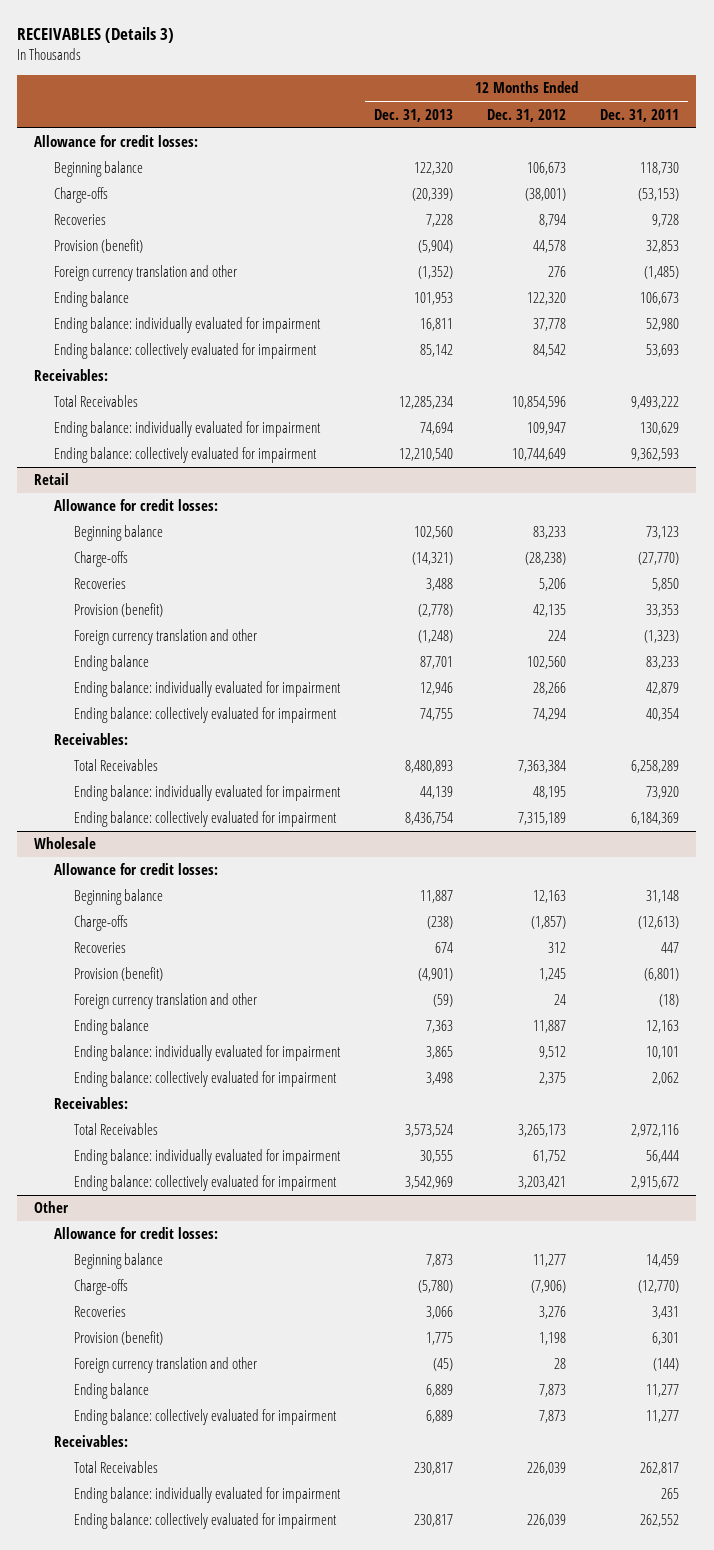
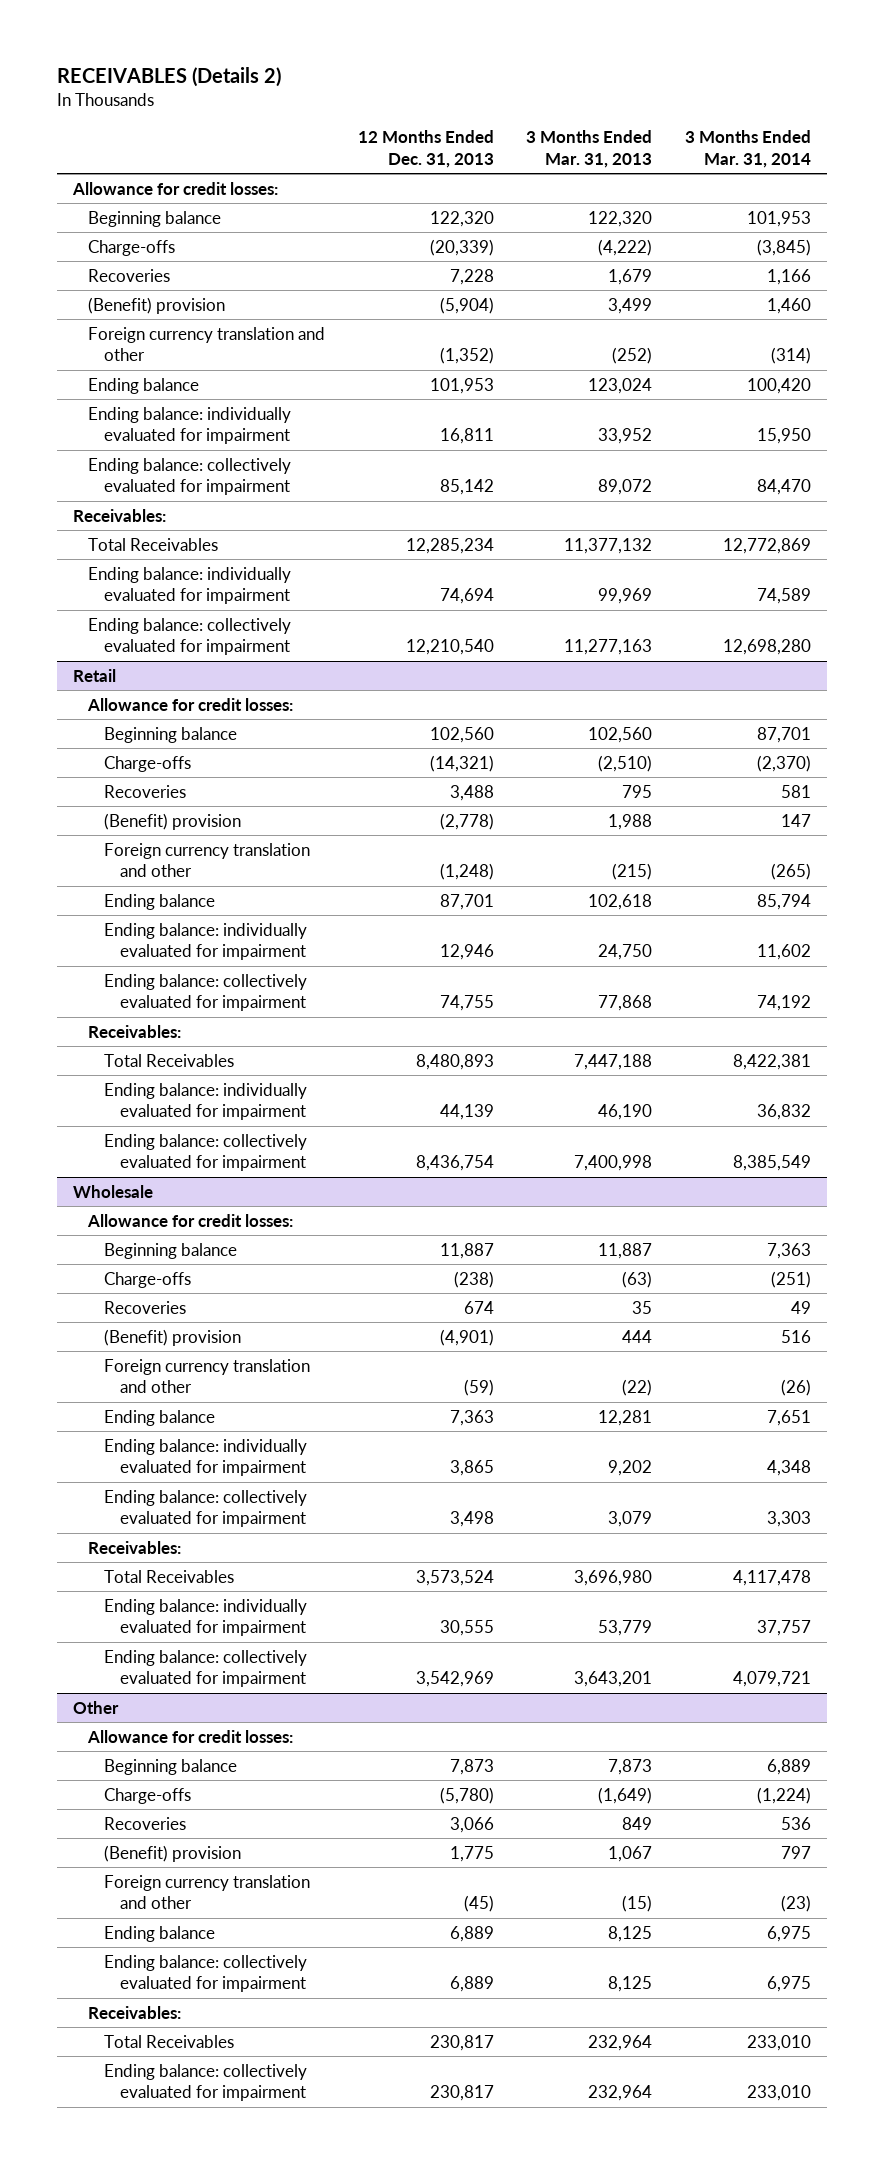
[17,27,175,44] RECEIVABLES (Details 3) -> [56,66,281,87] RECEIVABLES (Details 2)
[487,108,567,122] Dec. 31, 2012 -> none
[600,108,680,122] Dec. 31, 2011 -> none
none -> [526,130,653,168] 3 Months Ended Mar. 31, 2013
none -> [684,130,811,168] 3 Months Ended Mar. 31, 2014
[54,239,144,254] Provision (benefit) -> [88,296,226,314] (Benefit) provision
[73,603,163,618] Provision (benefit) -> [103,812,241,830] (Benefit) provision
[73,967,163,982] Provision (benefit) -> [103,1328,241,1346] (Benefit) provision
[73,1331,163,1346] Provision (benefit) -> [103,1844,241,1862] (Benefit) provision
[73,1487,341,1504] Ending balance: individually evaluated for impairment -> none

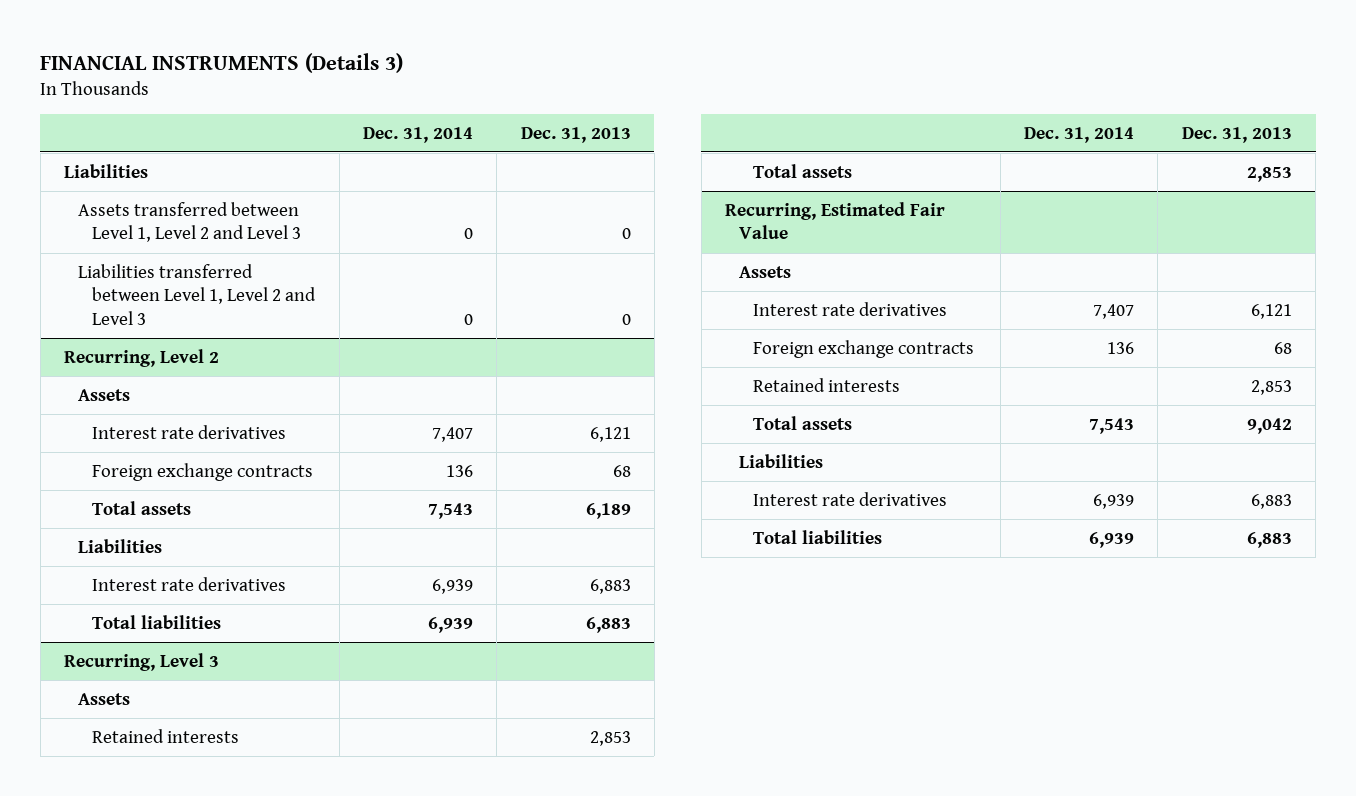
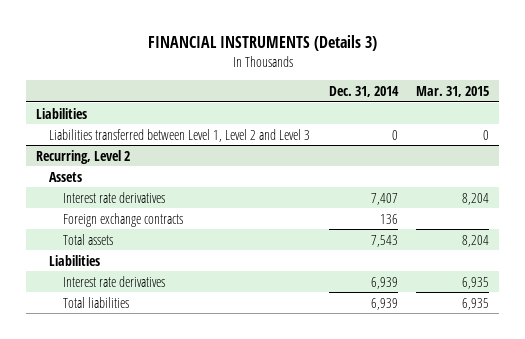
[520,126,631,143] Dec. 31, 2013 -> none
none -> [416,85,490,97] Mar. 31, 2015
[78,201,302,243] Assets transferred between Level 1, Level 2 and Level 3 -> none
[64,652,220,671] Recurring, Level 3 -> none
[78,692,131,705] Assets -> none
[92,728,240,743] Retained interests -> none
[753,163,853,178] Total assets -> none
[725,201,946,240] Recurring, Estimated Fair Value -> none
[739,265,792,278] Assets -> none
[753,301,948,316] Interest rate derivatives -> none
[753,339,975,358] Foreign exchange contracts -> none
[753,377,901,392] Retained interests -> none
[753,415,853,430] Total assets -> none
[739,453,824,468] Liabilities -> none
[753,491,948,506] Interest rate derivatives -> none
[753,529,883,544] Total liabilities -> none

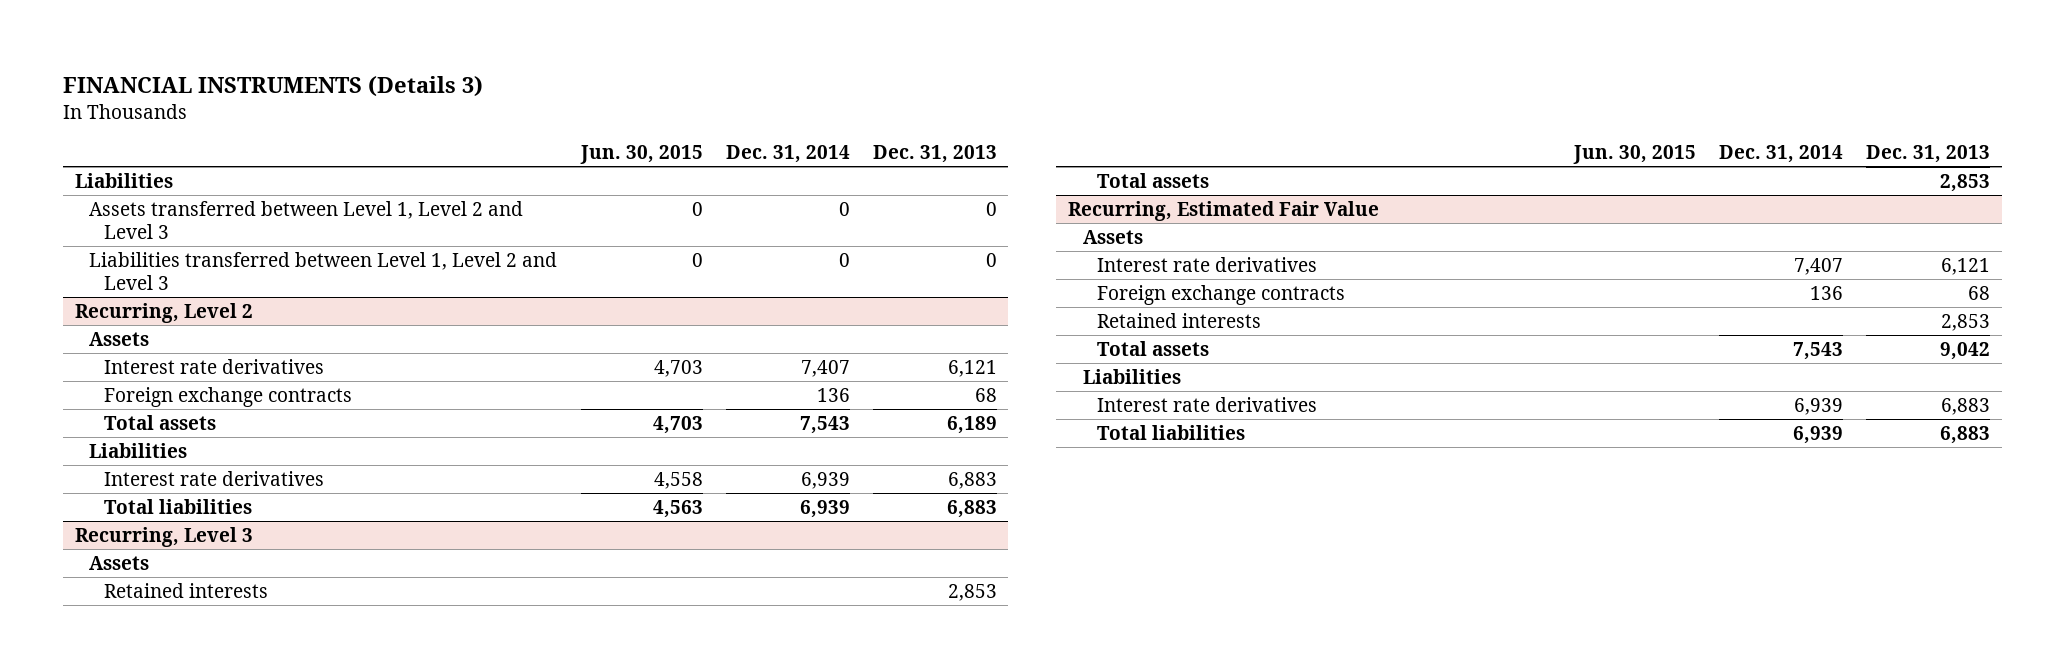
[416,85,490,97] Mar. 31, 2015 -> none
none -> [579,145,703,165] Jun. 30, 2015
none -> [872,145,997,164] Dec. 31, 2013
none -> [89,201,524,239] Assets transferred between Level 1, Level 2 and Level 3
none -> [74,527,253,548] Recurring, Level 3
none -> [89,556,150,571] Assets
none -> [104,583,269,599] Retained interests
none -> [1097,173,1210,189] Total assets
none -> [1067,201,1379,222] Recurring, Estimated Fair Value
none -> [1082,230,1143,245] Assets
none -> [1097,257,1318,273] Interest rate derivatives
none -> [1097,285,1346,306] Foreign exchange contracts
none -> [1097,313,1262,329] Retained interests
none -> [1097,341,1210,357] Total assets
none -> [1082,369,1181,385] Liabilities
none -> [1097,397,1318,413] Interest rate derivatives
none -> [1097,425,1246,441] Total liabilities

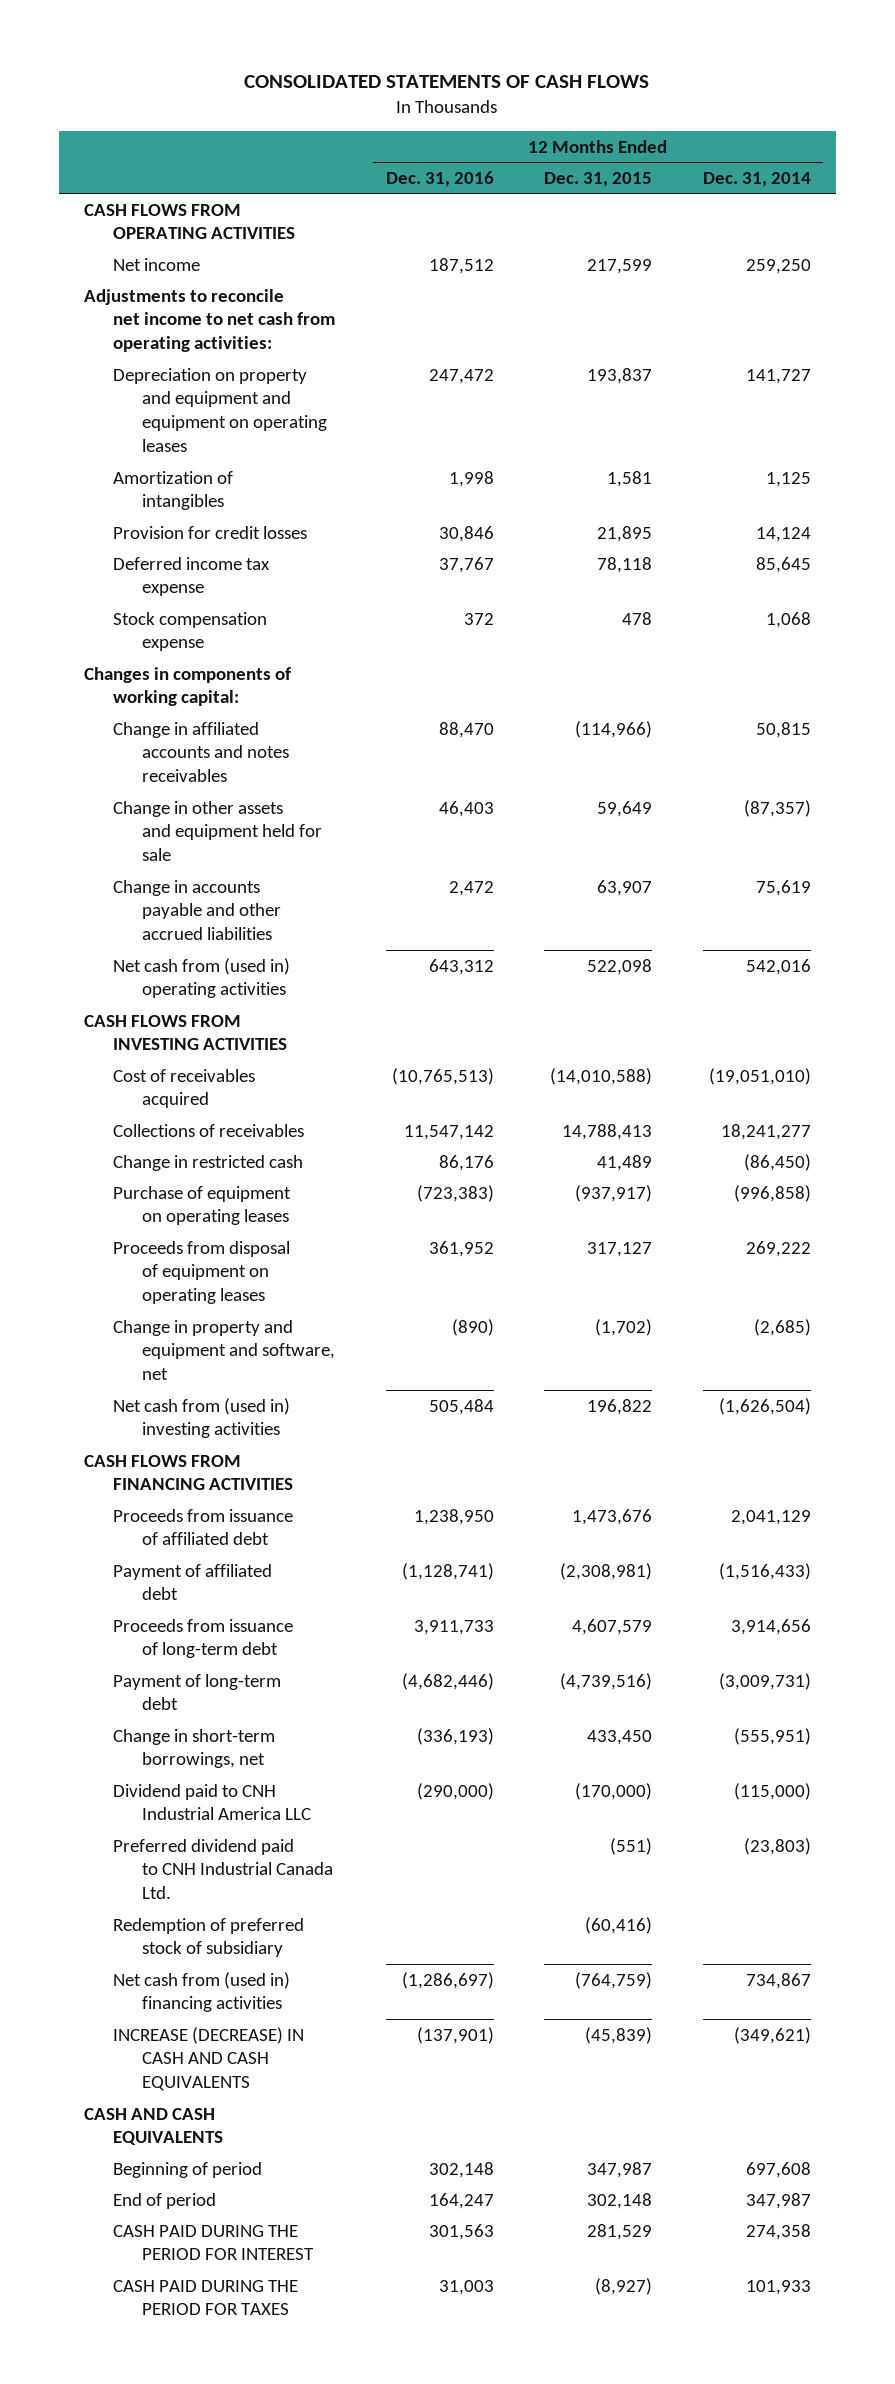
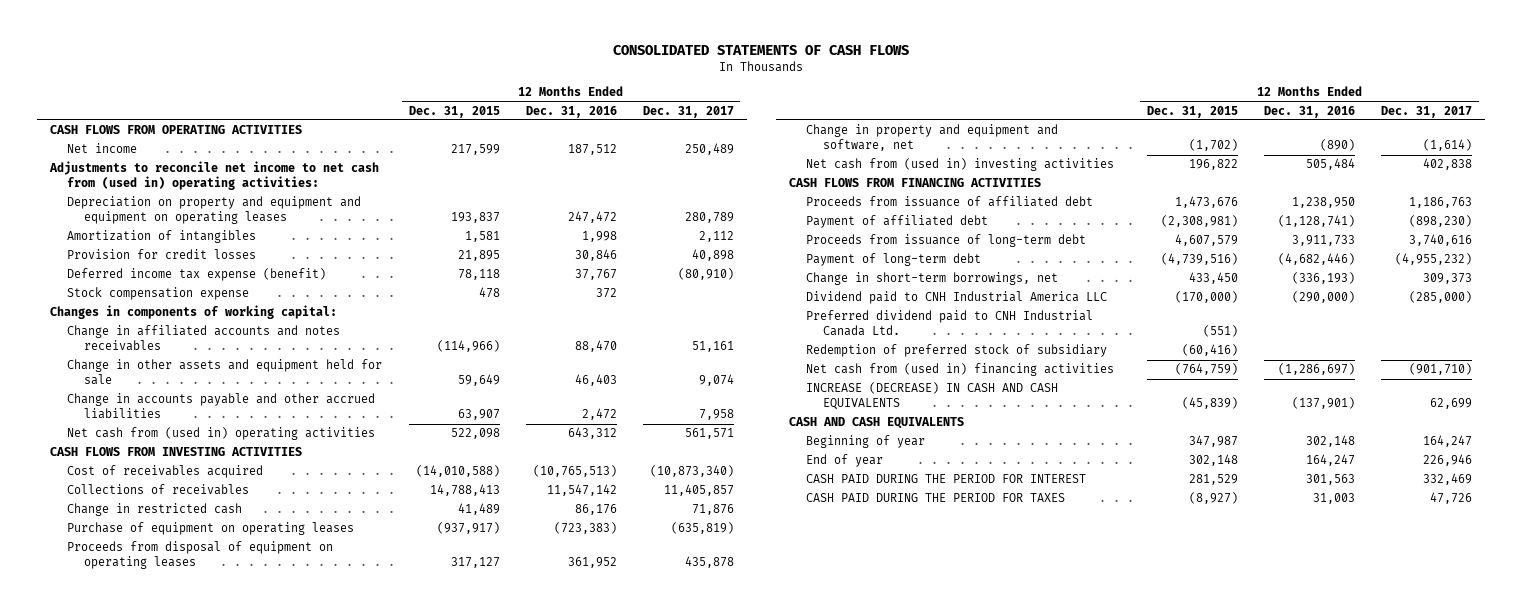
[702,171,811,187] Dec. 31, 2014 -> none
none -> [642,105,734,118] Dec. 31, 2017
[84,288,336,353] Adjustments to reconcile net income to net cash from operating activities: -> [49,161,380,191] Adjustments to reconcile net income to net cash from (used in) operating activities:
[113,556,271,597] Deferred income tax expense -> [67,268,327,282] Deferred income tax expense (benefit)
[113,2161,263,2178] Beginning of period -> [805,435,925,449] Beginning of year
[113,2192,217,2209] End of period -> [805,454,883,468] End of year

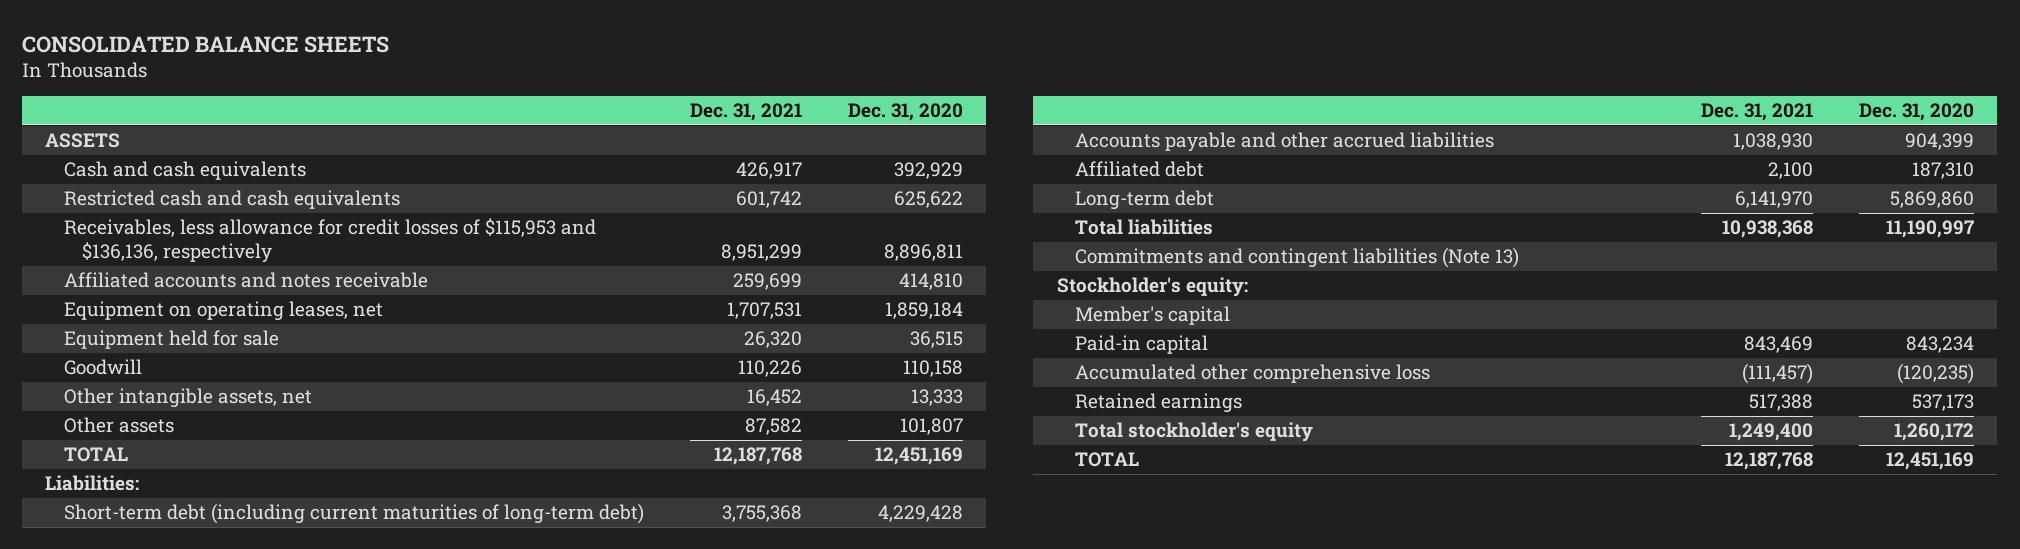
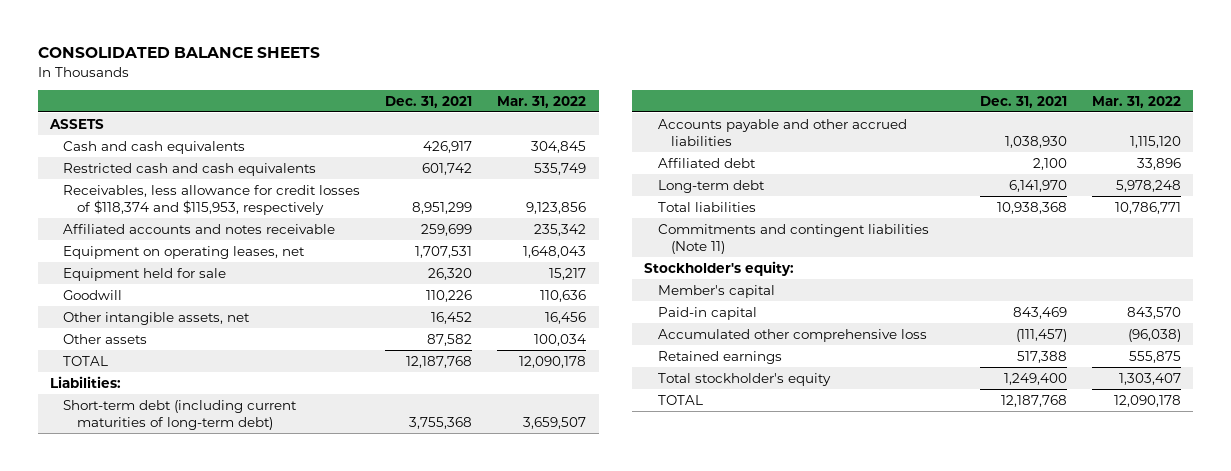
[848,103,964,122] Dec. 31, 2020 -> none
none -> [497,95,587,108] Mar. 31, 2022
[63,218,596,264] Receivables, less allowance for credit losses of $115,953 and $136,136, respectively -> [63,184,361,216] Receivables, less allowance for credit losses of $118,374 and $115,953, respectively
[1074,247,1519,269] Commitments and contingent liabilities (Note 13) -> [657,223,929,255] Commitments and contingent liabilities (Note 11)

